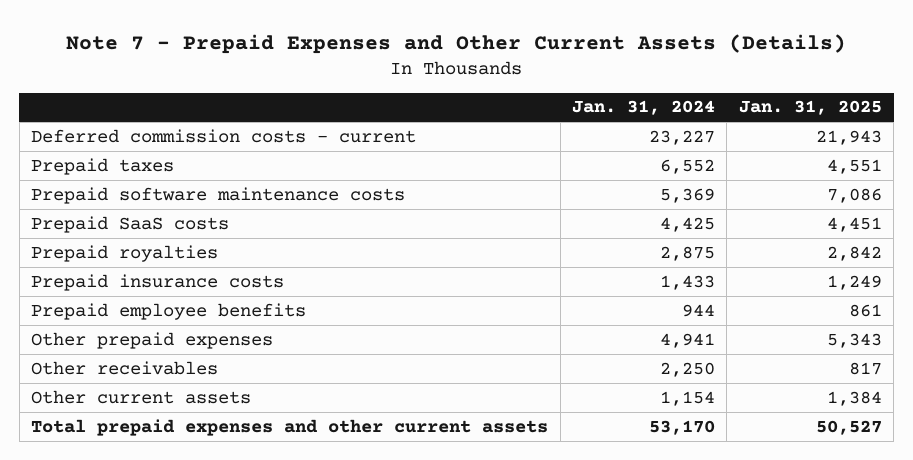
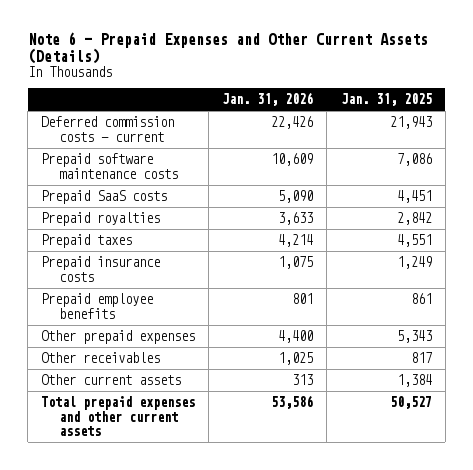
[66,33,847,54] Note 7 - Prepaid Expenses and Other Current Assets (Details) -> [27,31,428,64] Note 6 - Prepaid Expenses and Other Current Assets (Details)
[571,100,715,116] Jan. 31, 2024 -> none
none -> [222,91,314,106] Jan. 31, 2026
[31,157,175,175] Prepaid taxes -> [41,234,133,249] Prepaid taxes

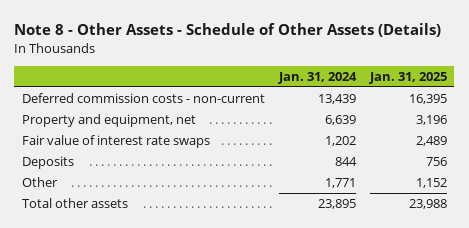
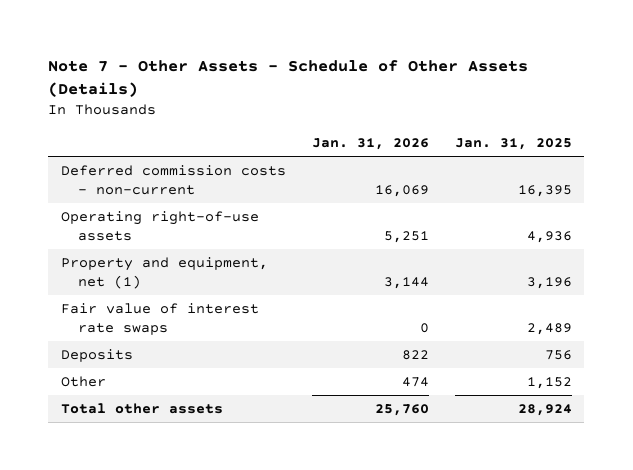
[14,22,442,37] Note 8 - Other Assets - Schedule of Other Assets (Details) -> [48,60,529,98] Note 7 - Other Assets - Schedule of Other Assets (Details)
[277,72,357,85] Jan. 31, 2024 -> none
none -> [311,138,429,151] Jan. 31, 2026
none -> [61,211,260,241] Operating right-of-use assets
[21,114,196,128] Property and equipment, net -> [61,257,269,289] Property and equipment, net (1)
[409,199,448,210] 23,988 -> [517,404,572,417] 28,924

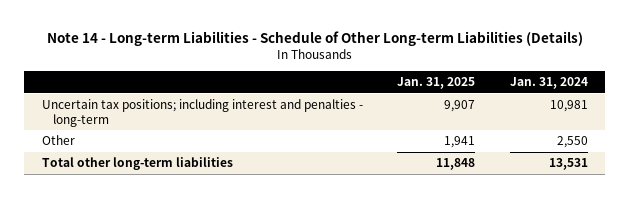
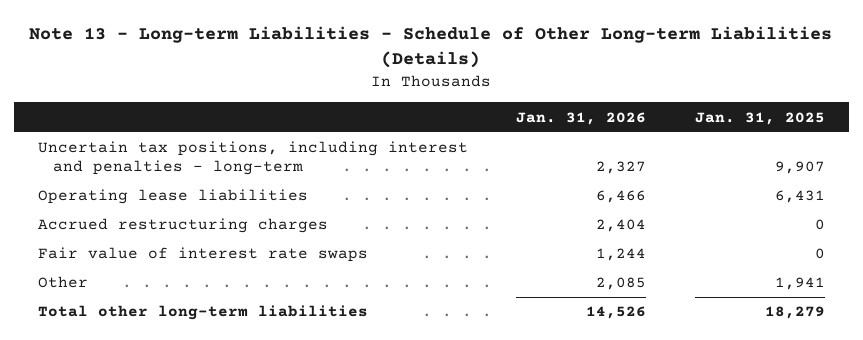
[46,30,583,46] Note 14 - Long-term Liabilities - Schedule of Other Long-term Liabilities (Details) -> [29,25,833,69] Note 13 - Long-term Liabilities - Schedule of Other Long-term Liabilities (Details)
[509,77,588,90] Jan. 31, 2024 -> none
none -> [516,111,647,125] Jan. 31, 2026
[41,99,363,127] Uncertain tax positions; including interest and penalties - long-term -> [37,141,468,176] Uncertain tax positions, including interest and penalties - long-term
none -> [37,189,308,205] Operating lease liabilities
none -> [37,218,328,234] Accrued restructuring charges
none -> [37,247,368,263] Fair value of interest rate swaps
[436,158,476,171] 11,848 -> [764,306,825,320] 18,279

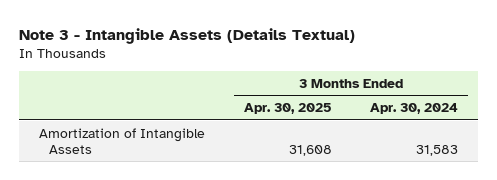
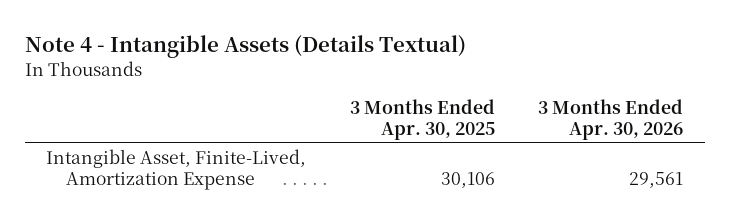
[19,28,356,45] Note 3 - Intangible Assets (Details Textual) -> [24,35,466,59] Note 4 - Intangible Assets (Details Textual)
[370,103,459,115] Apr. 30, 2024 -> none
none -> [538,99,684,141] 3 Months Ended Apr. 30, 2026
[38,127,205,154] Amortization of Intangible Assets -> [46,149,307,191] Intangible Asset, Finite-Lived, Amortization Expense
[288,144,332,156] 31,608 -> [440,172,495,189] 30,106

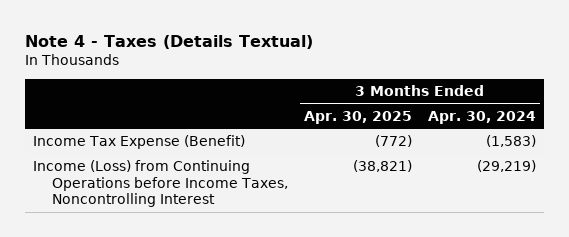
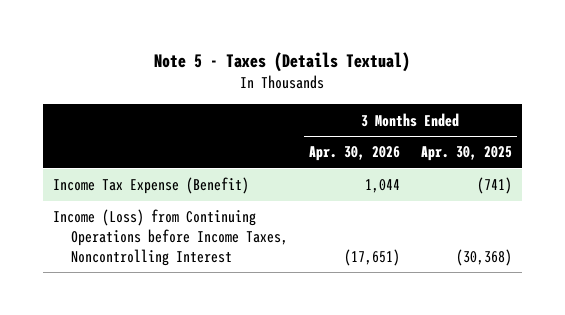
[25,34,314,49] Note 4 - Taxes (Details Textual) -> [154,52,411,73] Note 5 - Taxes (Details Textual)
[427,110,536,124] Apr. 30, 2024 -> none
none -> [308,146,400,162] Apr. 30, 2026
[375,135,413,148] (772) -> [476,177,512,195] (741)
[353,160,413,173] (38,821) -> [455,249,512,267] (30,368)

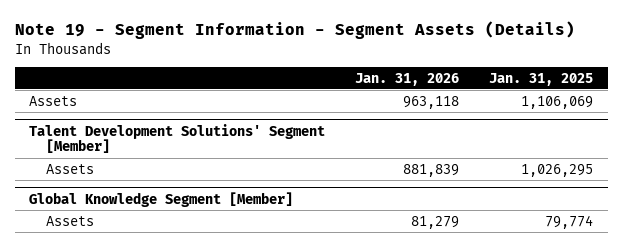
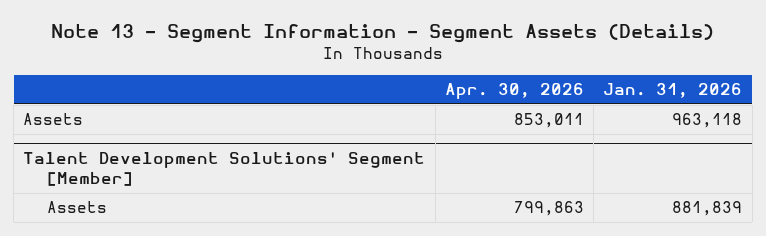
[14,21,575,40] Note 19 - Segment Information - Segment Assets (Details) -> [50,24,714,44] Note 13 - Segment Information - Segment Assets (Details)
[489,72,594,86] Jan. 31, 2025 -> none
none -> [444,83,584,100] Apr. 30, 2026
[29,191,294,207] Global Knowledge Segment [Member] -> none
[45,215,94,226] Assets -> none

